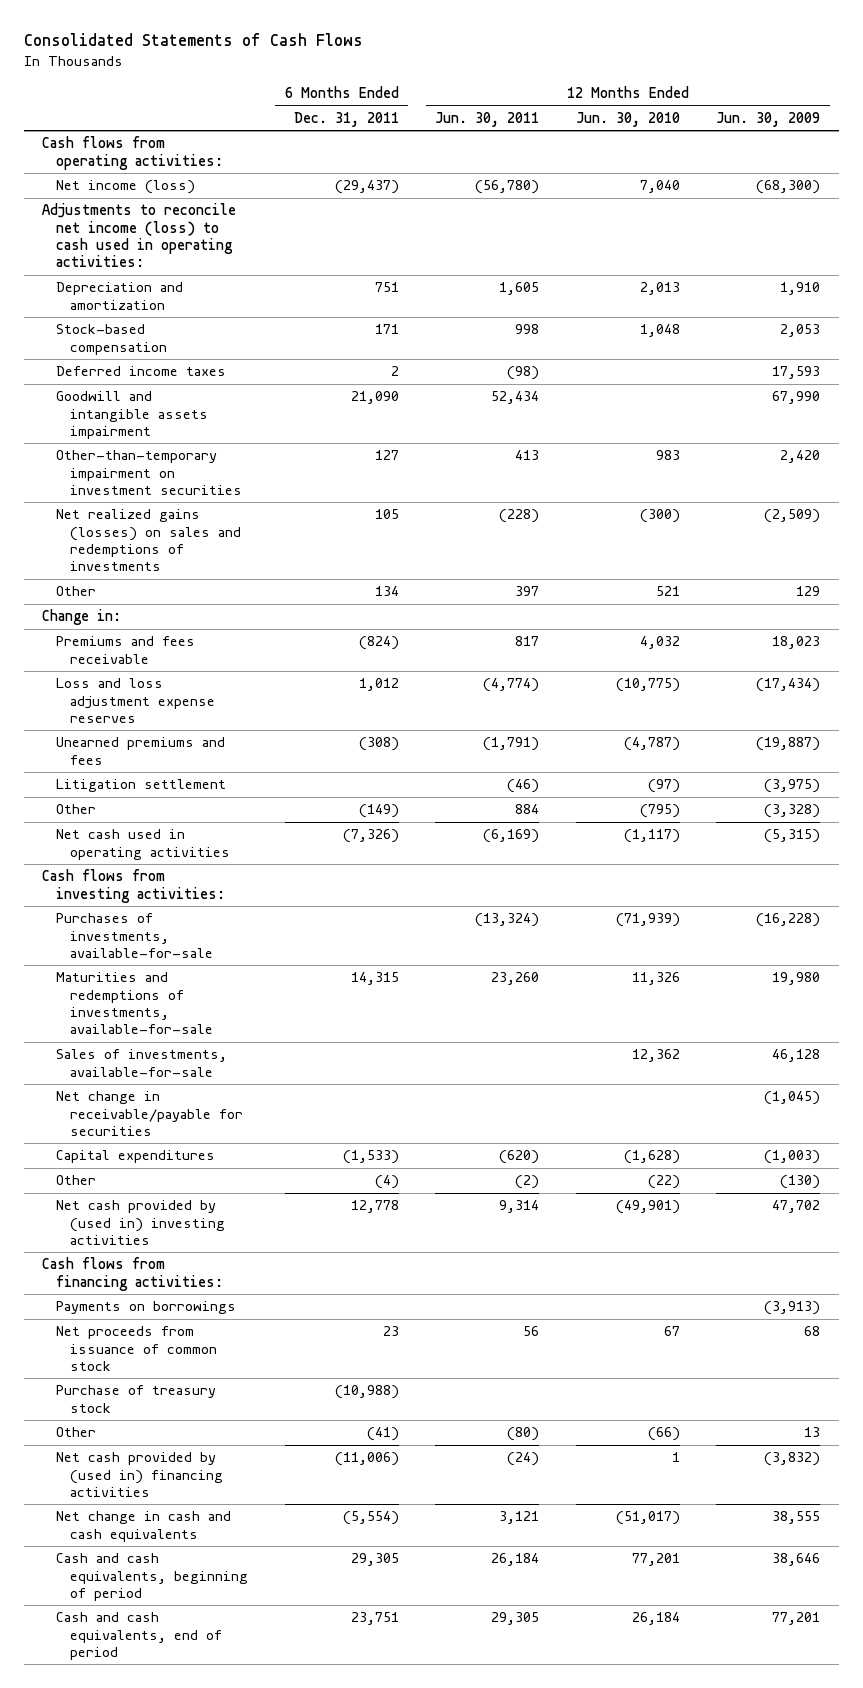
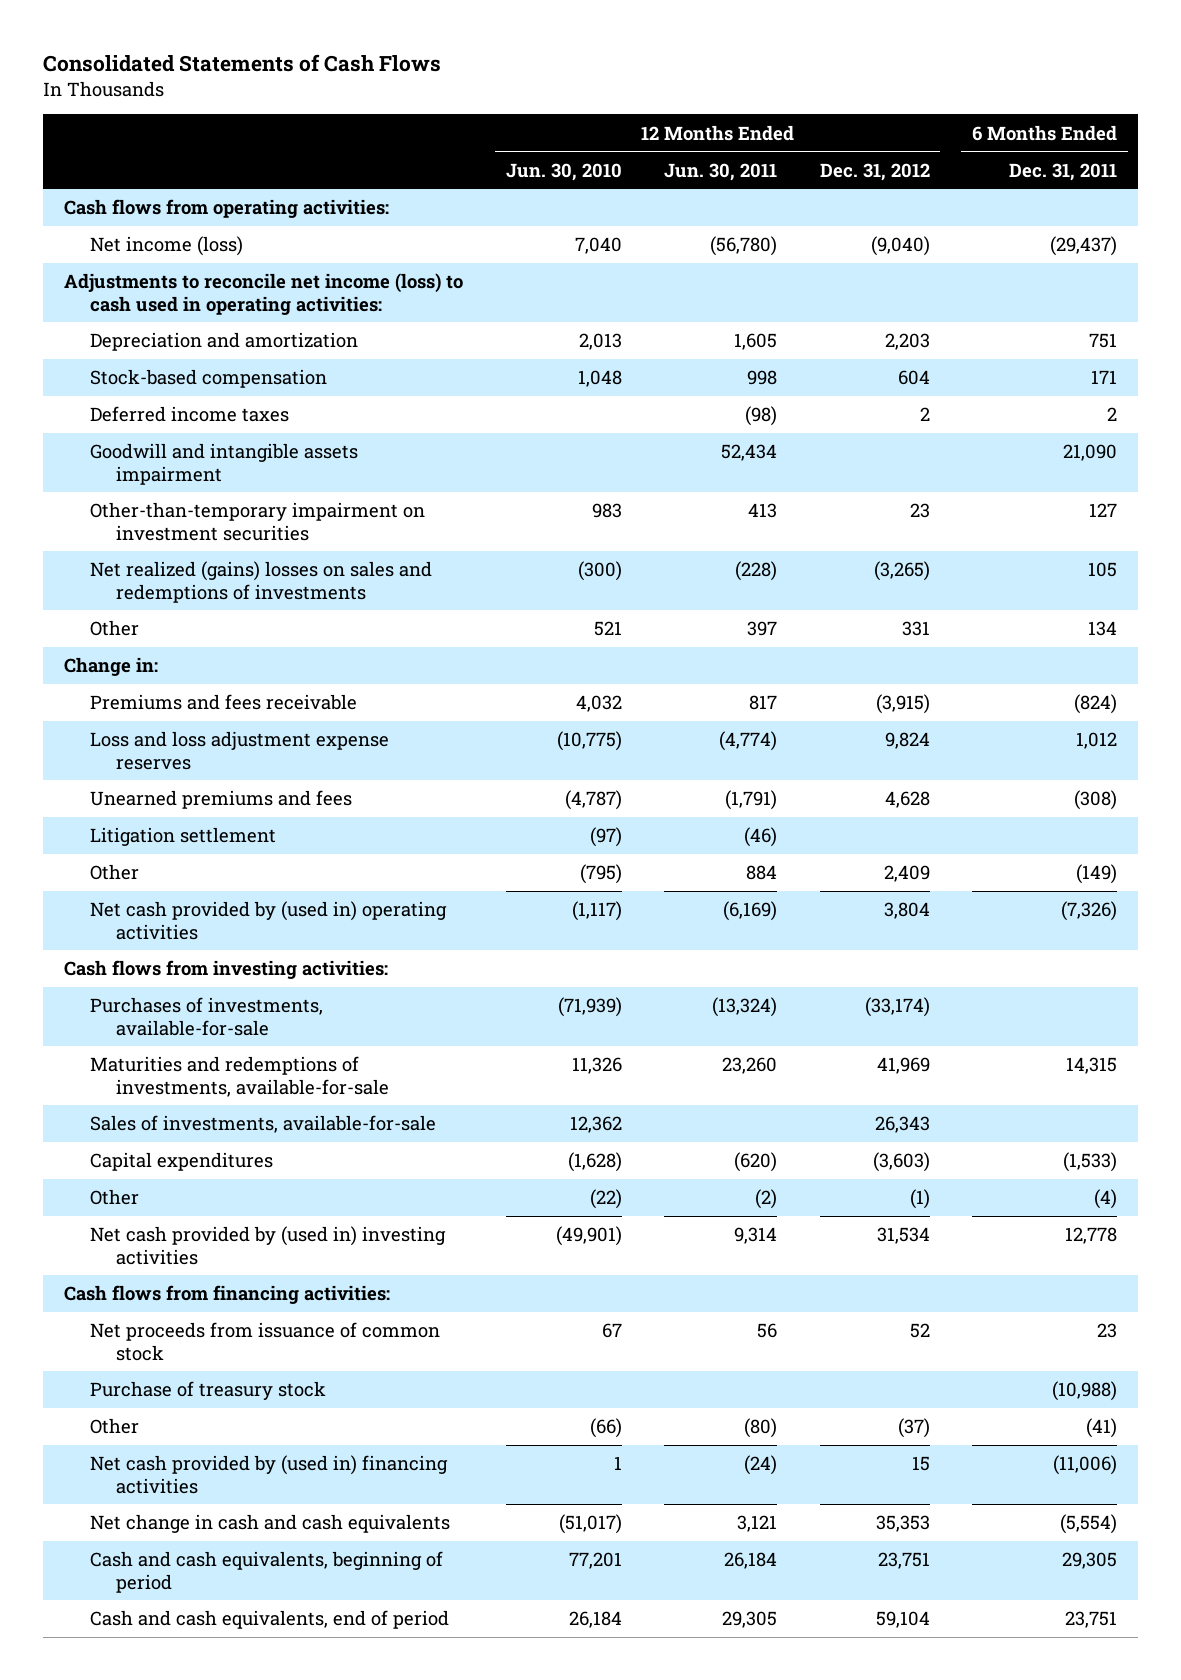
[716,111,821,127] Jun. 30, 2009 -> none
none -> [819,162,930,181] Dec. 31, 2012
[56,509,242,571] Net realized gains (losses) on sales and redemptions of investments -> [89,561,432,603] Net realized (gains) losses on sales and redemptions of investments
[56,829,231,860] Net cash used in operating activities -> [89,901,447,940] Net cash provided by (used in) operating activities
[56,1091,244,1136] Net change in receivable/payable for securities -> none
[56,1301,237,1315] Payments on borrowings -> none

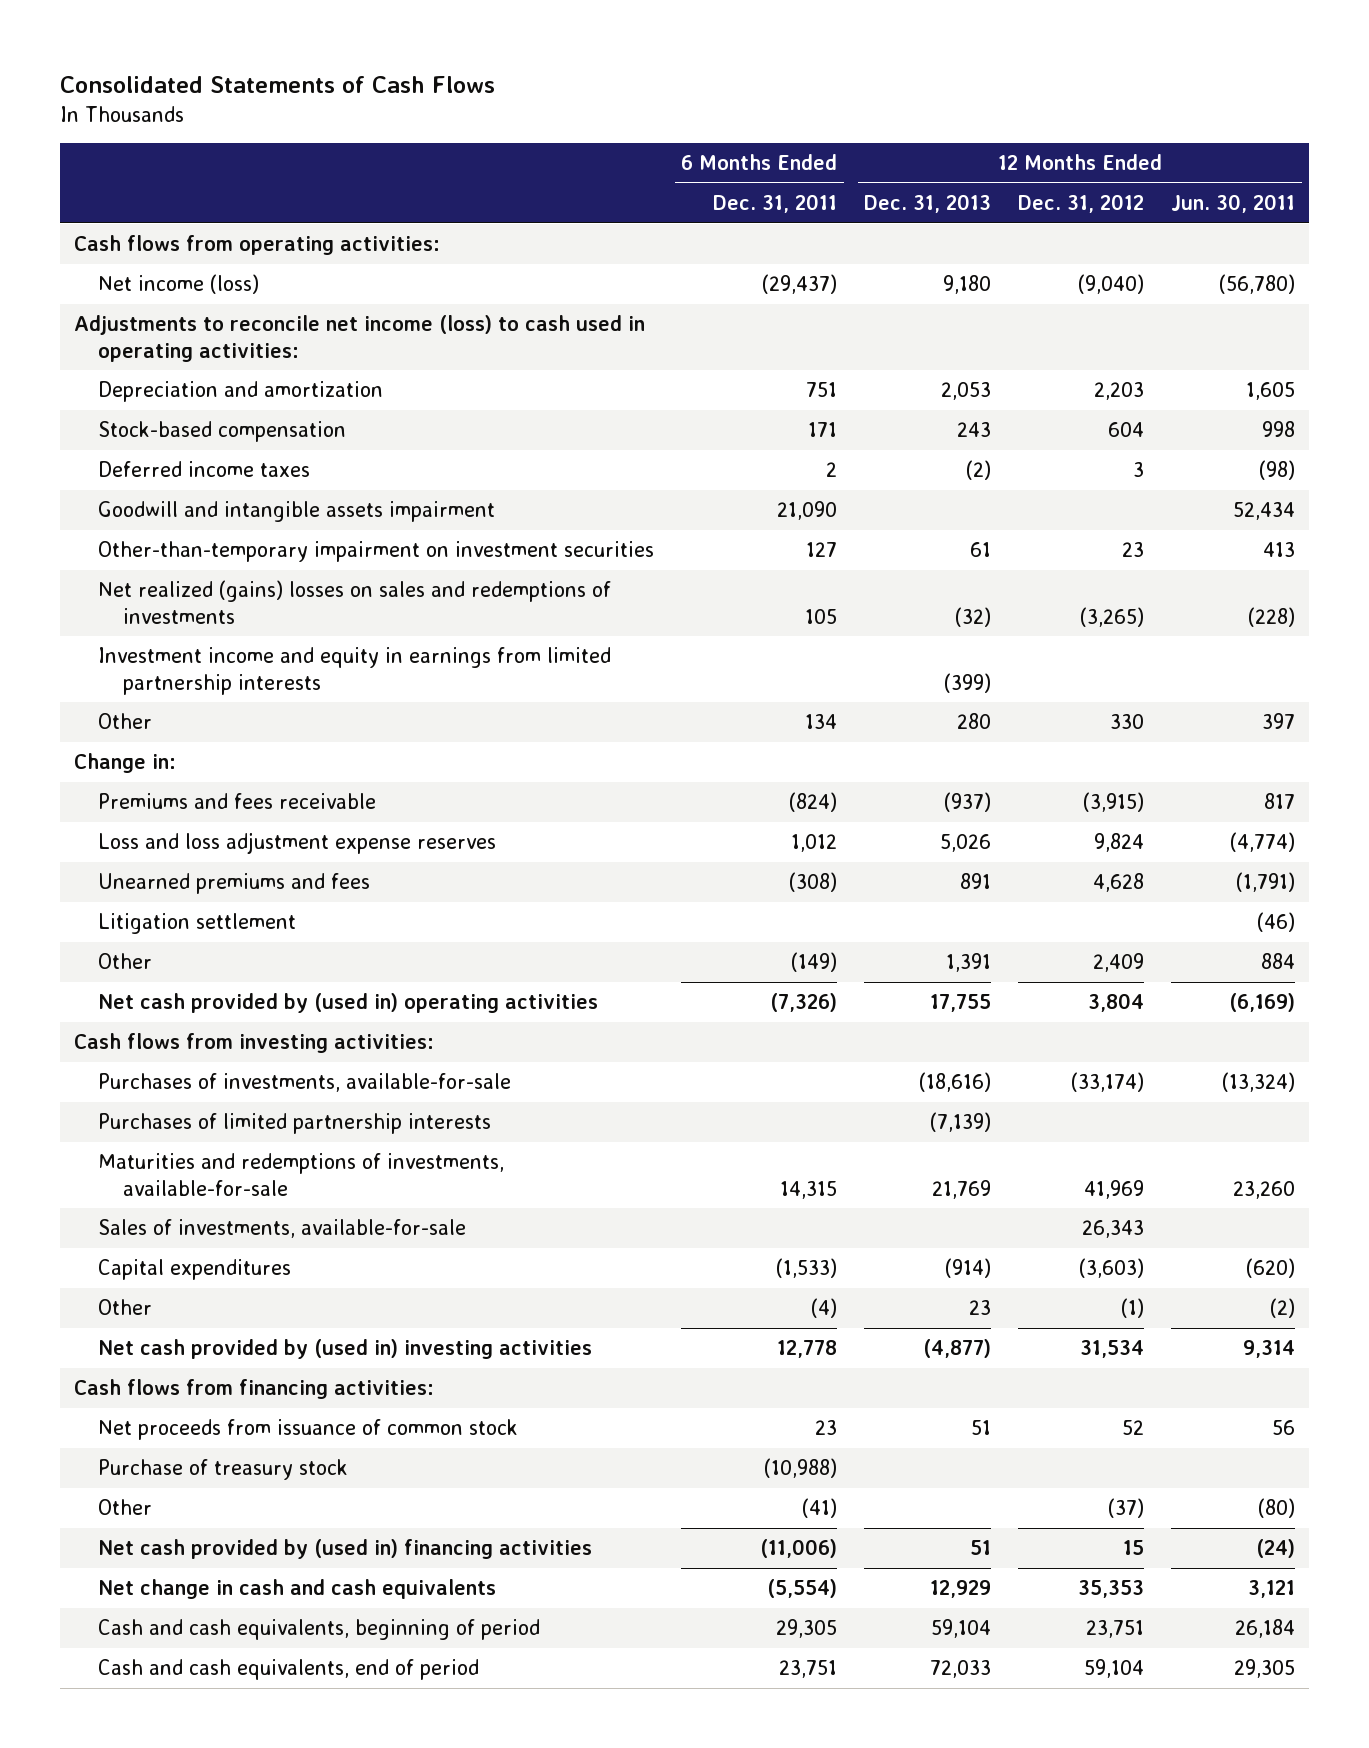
[505,162,622,181] Jun. 30, 2010 -> none
none -> [864,194,992,214] Dec. 31, 2013
[919,407,930,422] 2 -> [1133,462,1145,478] 3
none -> [98,647,612,695] Investment income and equity in earnings from limited partnership interests
[901,621,930,637] 331 -> [1110,714,1145,730] 330
none -> [98,1113,492,1135] Purchases of limited partnership interests

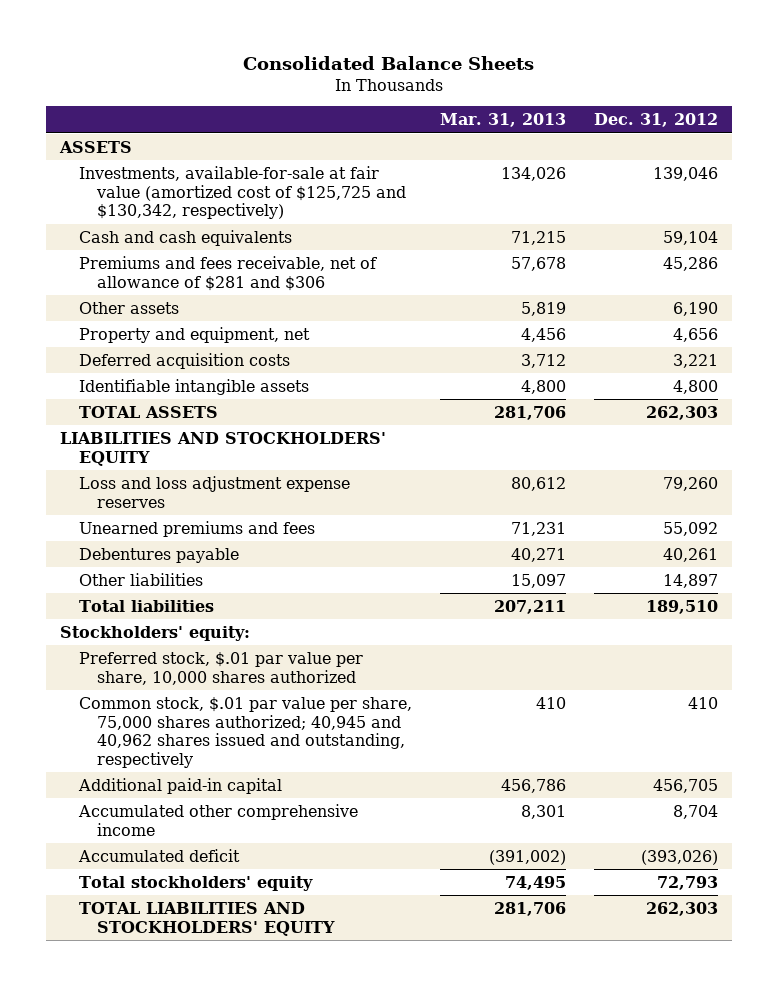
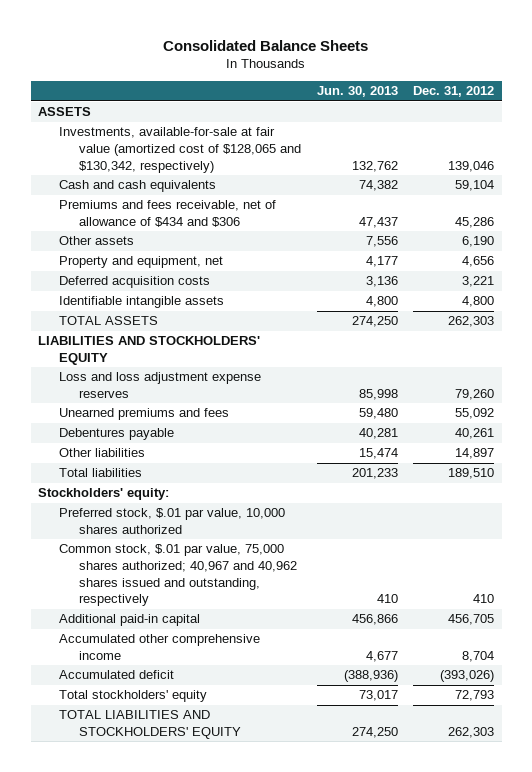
[439,113,566,128] Mar. 31, 2013 -> none
none -> [316,86,398,98] Jun. 30, 2013
[78,165,407,220] Investments, available-for-sale at fair value (amortized cost of $125,725 and $130,342, respectively) -> [58,127,302,173] Investments, available-for-sale at fair value (amortized cost of $128,065 and $130,342, respectively)
[78,255,377,291] Premiums and fees receivable, net of allowance of $281 and $306 -> [58,200,276,227] Premiums and fees receivable, net of allowance of $434 and $306
[78,651,363,685] Preferred stock, $.01 par value per share, 10,000 shares authorized -> [58,508,285,534] Preferred stock, $.01 par value, 10,000 shares authorized
[78,696,412,768] Common stock, $.01 par value per share, 75,000 shares authorized; 40,945 and 40,962 shares issued and outstanding, respectively -> [58,544,298,607] Common stock, $.01 par value, 75,000 shares authorized; 40,967 and 40,962 shares issued and outstanding, respectively

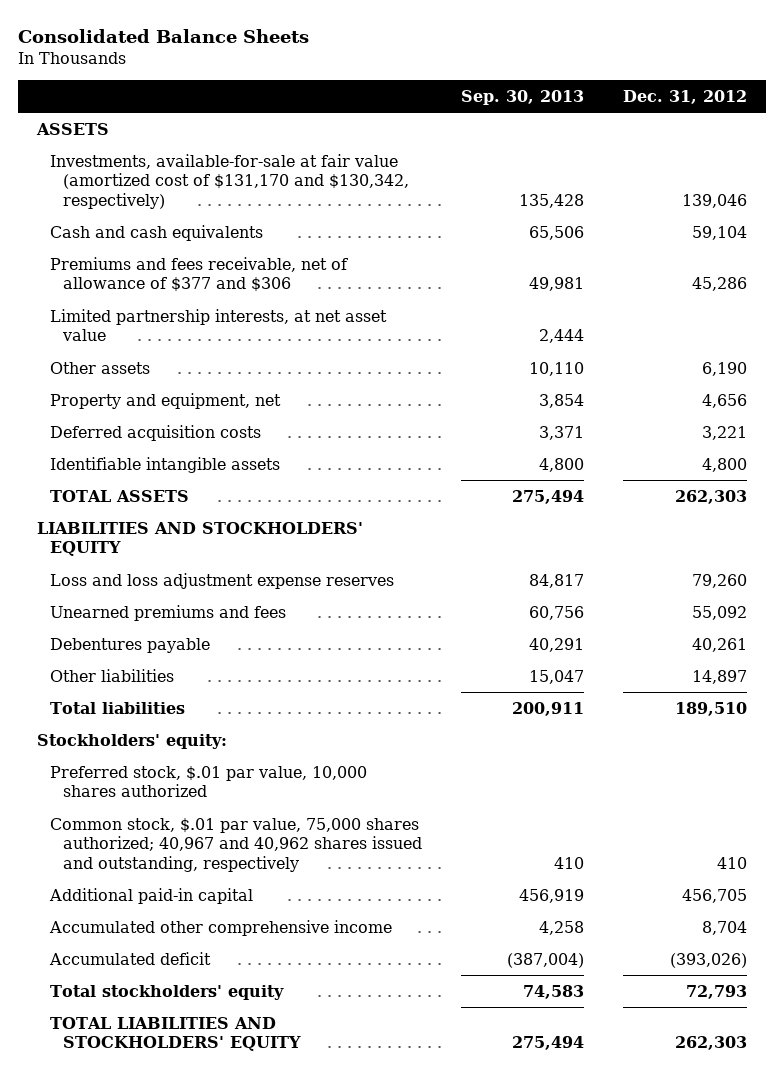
[316,86,398,98] Jun. 30, 2013 -> none
none -> [461,89,585,105] Sep. 30, 2013
[58,127,302,173] Investments, available-for-sale at fair value (amortized cost of $128,065 and $130,342, respectively) -> [50,153,410,209] Investments, available-for-sale at fair value (amortized cost of $131,170 and $130,342, respectively)
[58,200,276,227] Premiums and fees receivable, net of allowance of $434 and $306 -> [50,256,349,293] Premiums and fees receivable, net of allowance of $377 and $306
none -> [50,308,388,342] Limited partnership interests, at net asset value

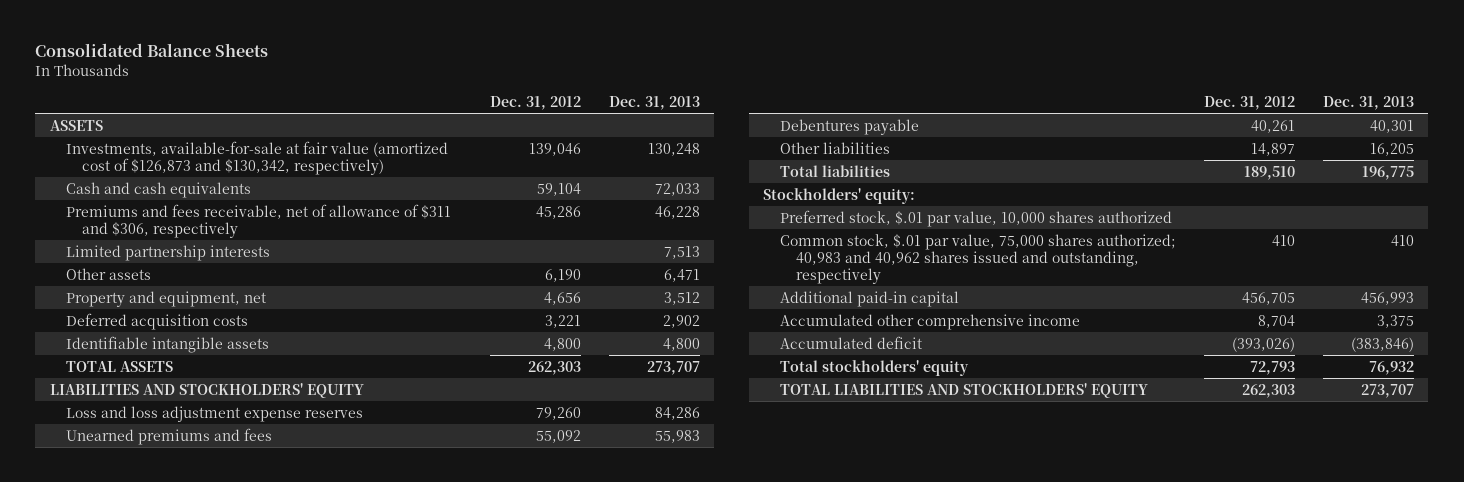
[461,89,585,105] Sep. 30, 2013 -> none
none -> [609,95,701,110] Dec. 31, 2013
[50,153,410,209] Investments, available-for-sale at fair value (amortized cost of $131,170 and $130,342, respectively) -> [65,140,448,175] Investments, available-for-sale at fair value (amortized cost of $126,873 and $130,342, respectively)
[50,256,349,293] Premiums and fees receivable, net of allowance of $377 and $306 -> [65,203,451,238] Premiums and fees receivable, net of allowance of $311 and $306, respectively
[50,308,388,342] Limited partnership interests, at net asset value -> [65,244,270,261] Limited partnership interests
[50,817,423,872] Common stock, $.01 par value, 75,000 shares authorized; 40,967 and 40,962 shares issued and outstanding, respectively -> [779,233,1176,284] Common stock, $.01 par value, 75,000 shares authorized; 40,983 and 40,962 shares issued and outstanding, respectively

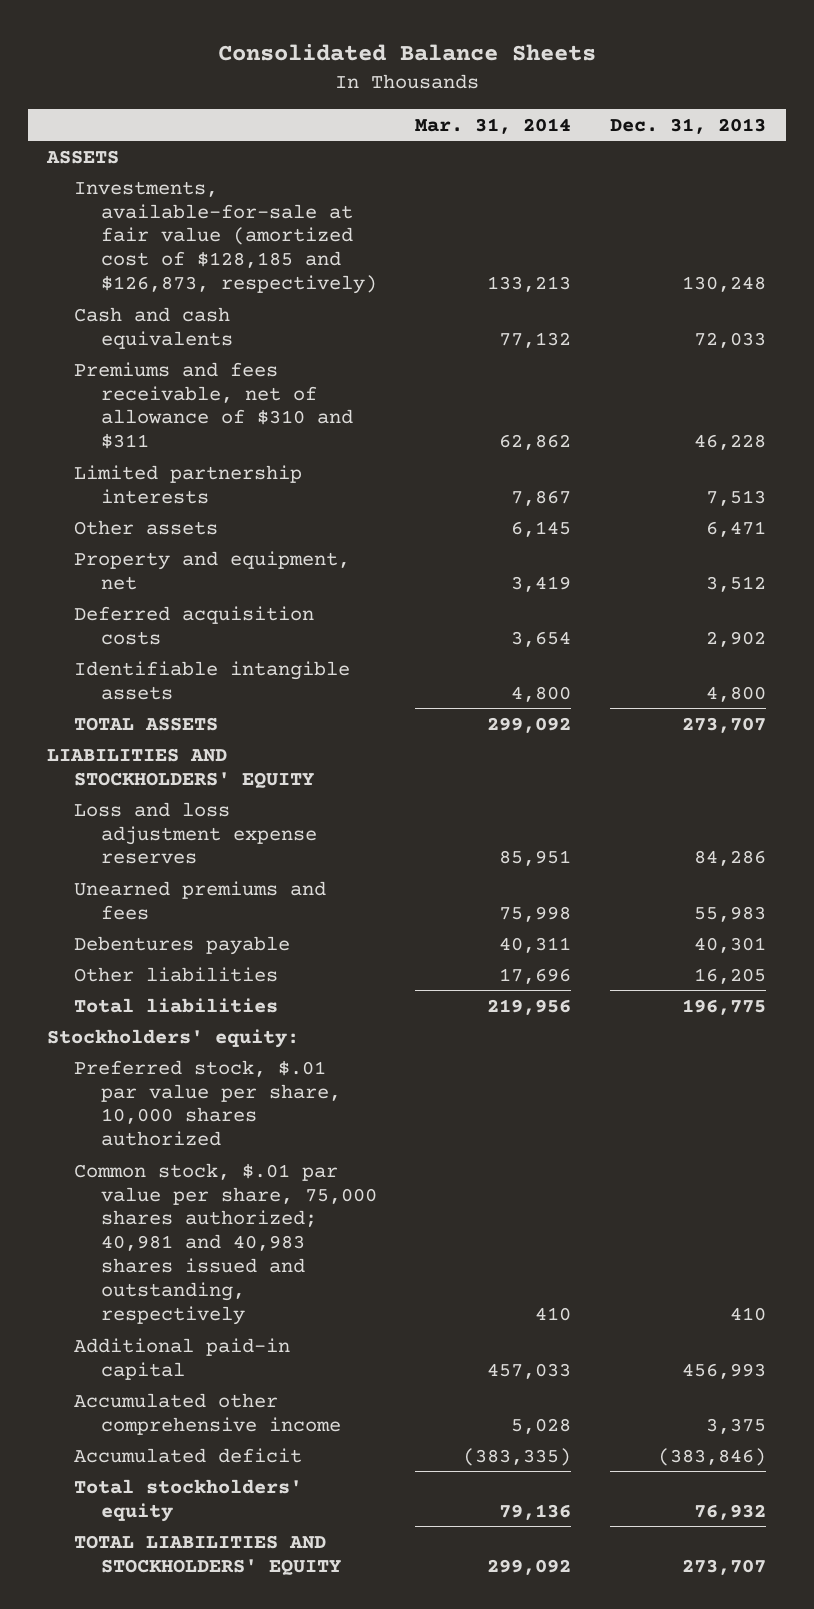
[490,95,582,110] Dec. 31, 2012 -> none
none -> [415,117,572,134] Mar. 31, 2014
[65,140,448,175] Investments, available-for-sale at fair value (amortized cost of $126,873 and $130,342, respectively) -> [73,180,377,295] Investments, available-for-sale at fair value (amortized cost of $128,185 and $126,873, respectively)
[65,203,451,238] Premiums and fees receivable, net of allowance of $311 and $306, respectively -> [73,361,353,450] Premiums and fees receivable, net of allowance of $310 and $311
[779,209,1172,227] Preferred stock, $.01 par value, 10,000 shares authorized -> [73,1059,341,1147] Preferred stock, $.01 par value per share, 10,000 shares authorized
[779,233,1176,284] Common stock, $.01 par value, 75,000 shares authorized; 40,983 and 40,962 shares issued and outstanding, respectively -> [73,1162,377,1325] Common stock, $.01 par value per share, 75,000 shares authorized; 40,981 and 40,983 shares issued and outstanding, respectively

